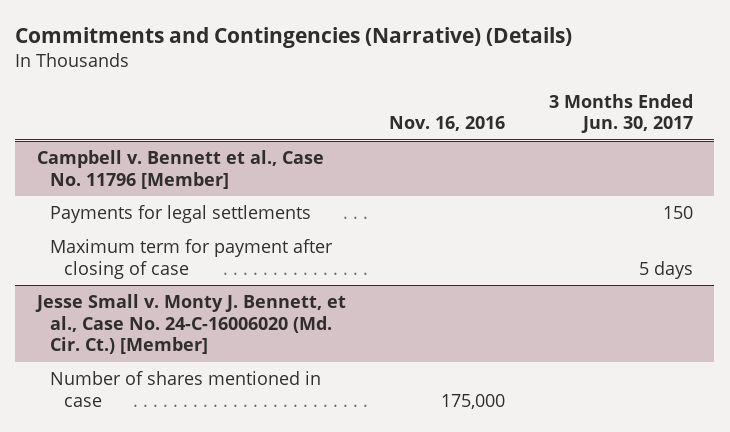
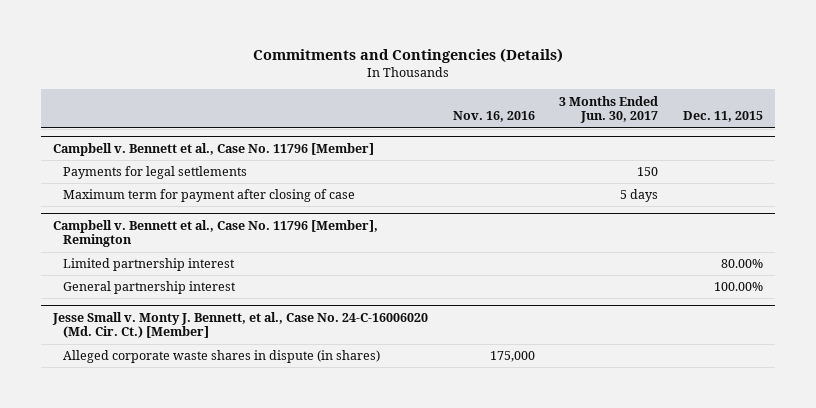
[15,26,573,48] Commitments and Contingencies (Narrative) (Details) -> [252,48,563,64] Commitments and Contingencies (Details)
none -> [682,111,763,123] Dec. 11, 2015
none -> [53,219,379,248] Campbell v. Bennett et al., Case No. 11796 [Member], Remington
none -> [62,258,235,272] Limited partnership interest
none -> [62,281,236,295] General partnership interest
[50,371,322,407] Number of shares mentioned in case -> [62,350,380,364] Alleged corporate waste shares in dispute (in shares)

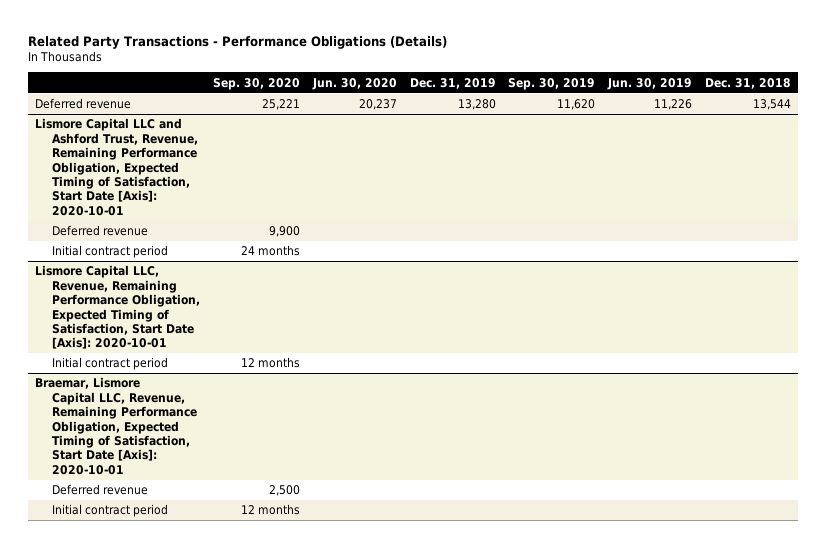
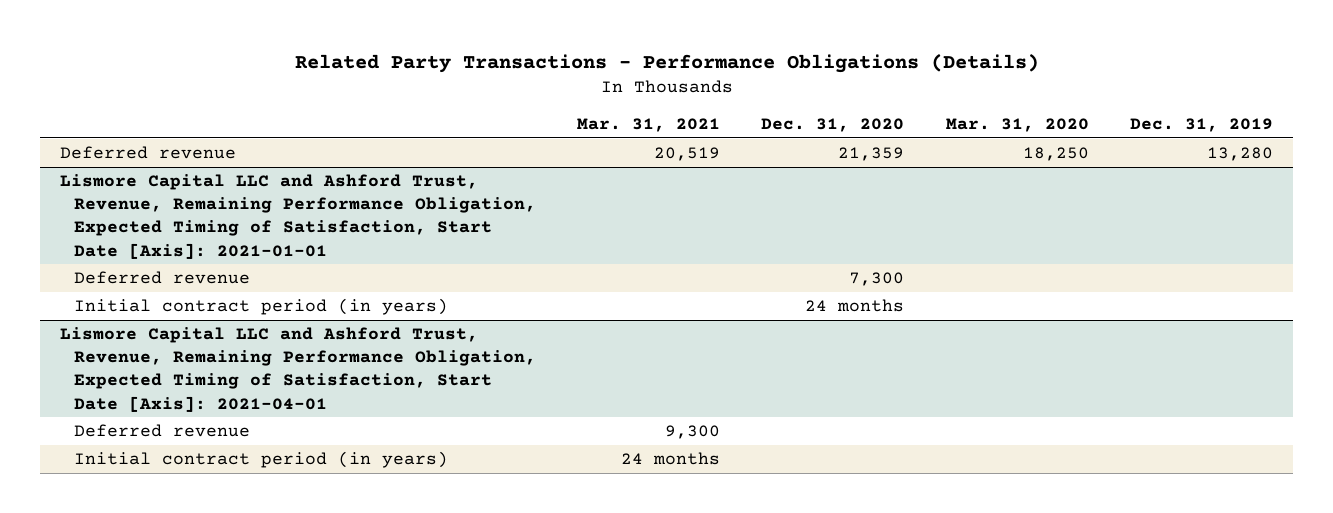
[212,77,300,90] Sep. 30, 2020 -> none
[311,77,397,90] Jun. 30, 2020 -> none
[508,77,596,90] Sep. 30, 2019 -> none
[607,77,693,90] Jun. 30, 2019 -> none
[705,77,792,89] Dec. 31, 2018 -> none
none -> [577,117,721,132] Mar. 31, 2021
none -> [761,117,905,132] Dec. 31, 2020
none -> [945,117,1089,132] Mar. 31, 2020
[34,118,198,216] Lismore Capital LLC and Ashford Trust, Revenue, Remaining Performance Obligation, Expected Timing of Satisfaction, Start Date [Axis]: 2020-10-01 -> [60,174,537,259] Lismore Capital LLC and Ashford Trust, Revenue, Remaining Performance Obligation, Expected Timing of Satisfaction, Start Date [Axis]: 2021-01-01
[34,377,197,475] Braemar, Lismore Capital LLC, Revenue, Remaining Performance Obligation, Expected Timing of Satisfaction, Start Date [Axis]: 2020-10-01 -> none
[51,484,148,496] Deferred revenue -> none
[51,504,168,518] Initial contract period -> none
[51,245,168,259] Initial contract period -> [74,298,449,316] Initial contract period (in years)
[34,265,200,350] Lismore Capital LLC, Revenue, Remaining Performance Obligation, Expected Timing of Satisfaction, Start Date [Axis]: 2020-10-01 -> [60,327,537,412] Lismore Capital LLC and Ashford Trust, Revenue, Remaining Performance Obligation, Expected Timing of Satisfaction, Start Date [Axis]: 2021-04-01
none -> [74,424,251,438] Deferred revenue
[51,357,168,371] Initial contract period -> [74,451,449,469] Initial contract period (in years)

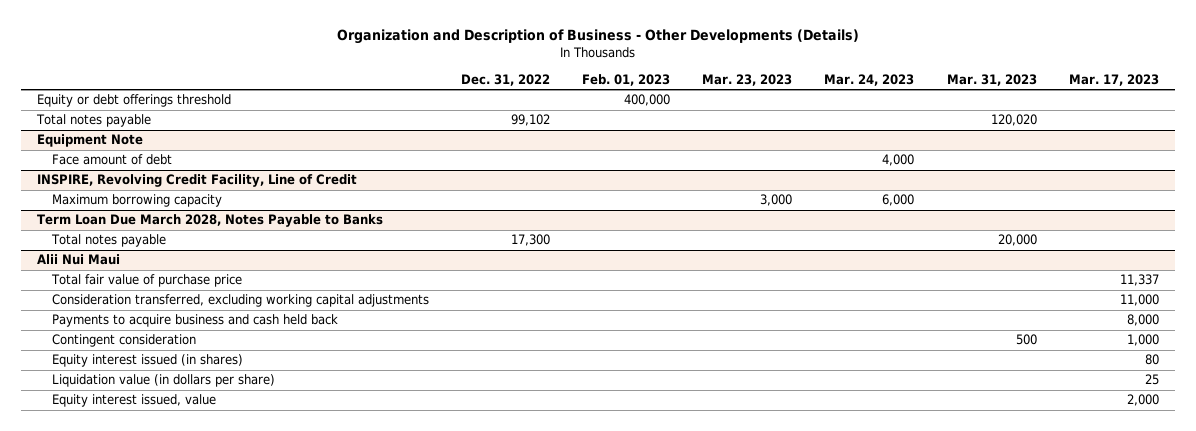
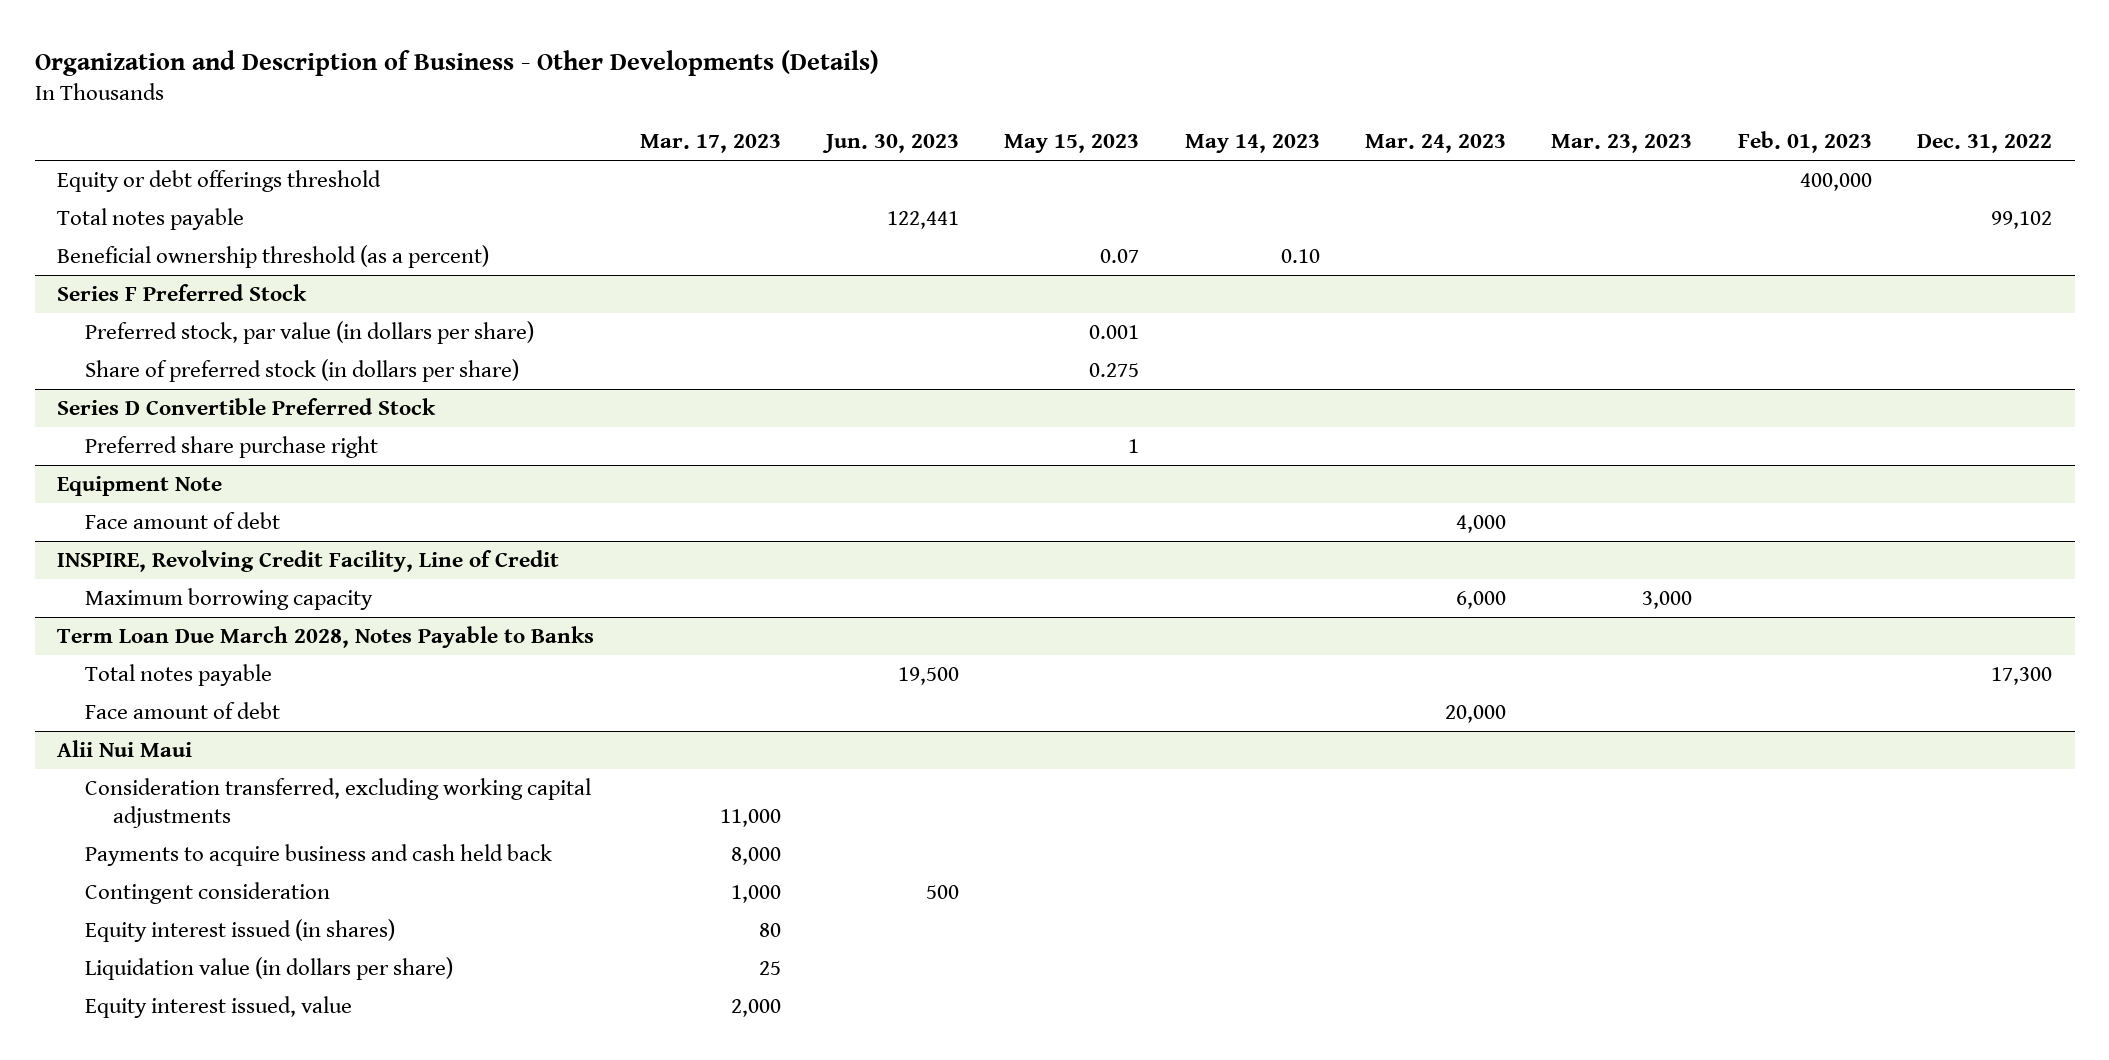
[946,73,1037,86] Mar. 31, 2023 -> none
none -> [822,134,960,154] Jun. 30, 2023
none -> [1004,134,1140,154] May 15, 2023
none -> [1184,134,1320,154] May 14, 2023
none -> [57,244,490,268] Beneficial ownership threshold (as a percent)
none -> [57,283,308,301] Series F Preferred Stock
none -> [85,320,535,344] Preferred stock, par value (in dollars per share)
none -> [85,358,520,382] Share of preferred stock (in dollars per share)
none -> [57,397,437,415] Series D Convertible Preferred Stock
none -> [85,435,379,458] Preferred share purchase right
none -> [85,701,281,719] Face amount of debt
[50,274,242,288] Total fair value of purchase price -> none

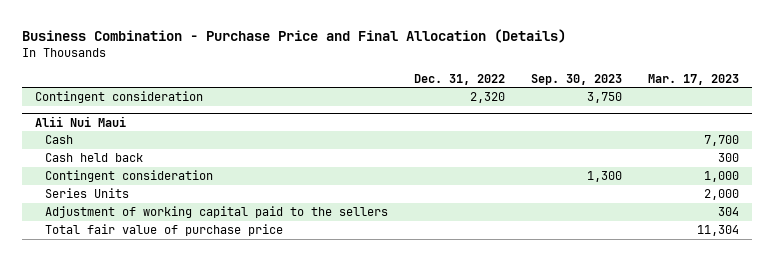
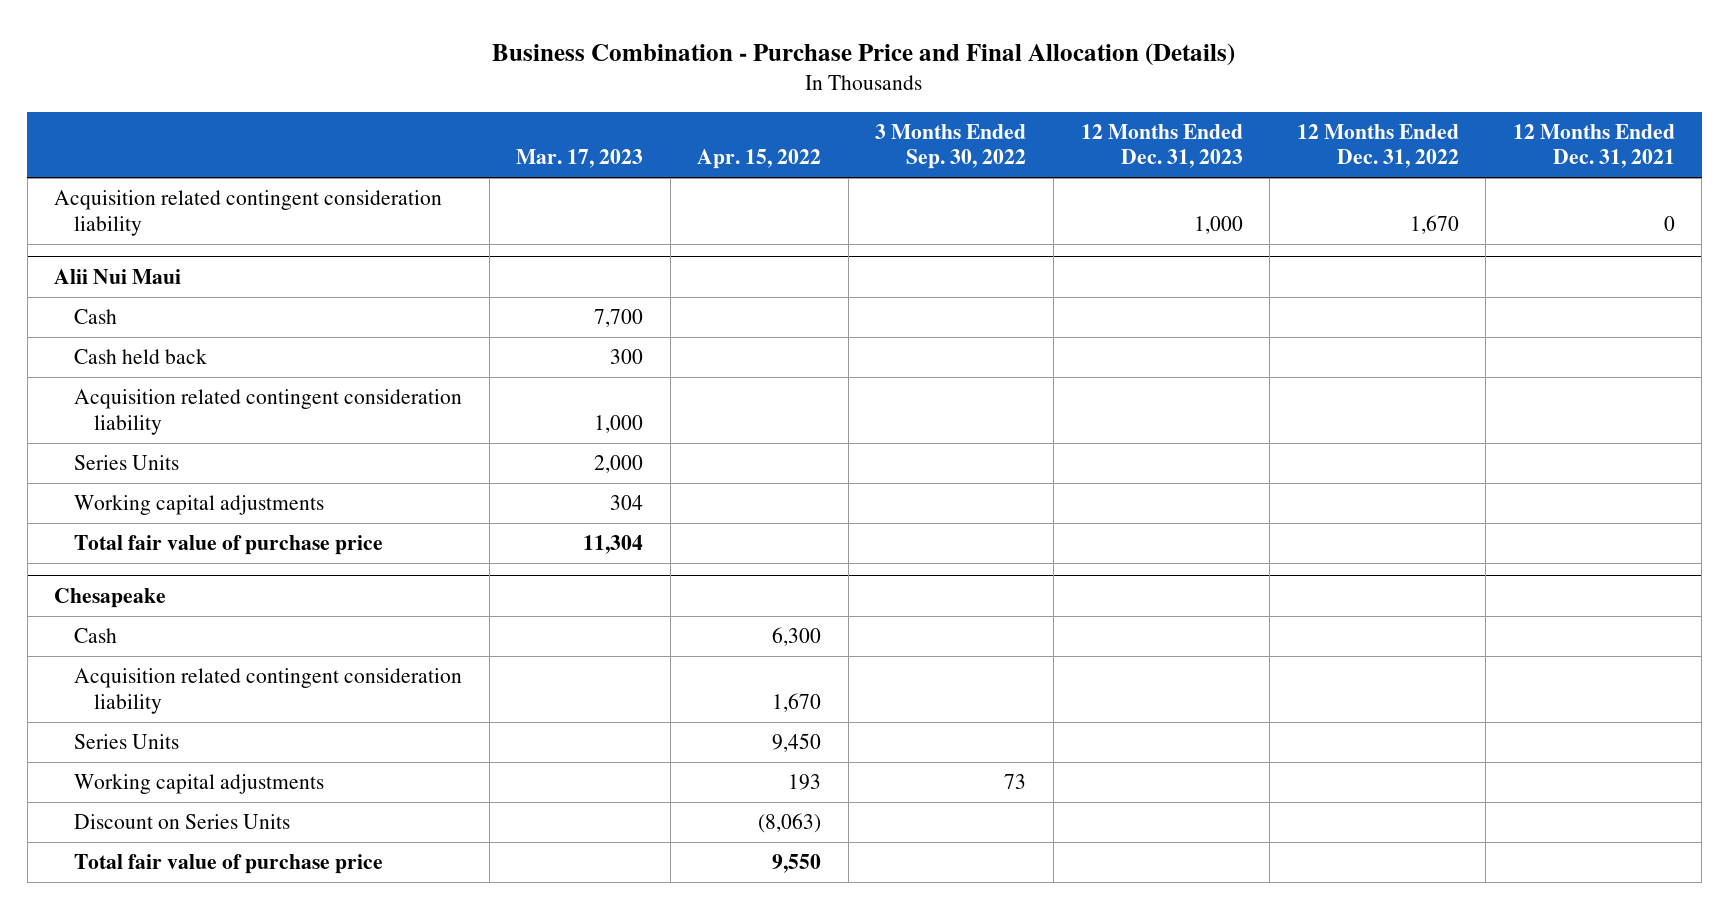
[413,73,505,85] Dec. 31, 2022 -> none
[530,73,622,85] Sep. 30, 2023 -> none
none -> [697,149,822,170] Apr. 15, 2022
none -> [875,123,1027,170] 3 Months Ended Sep. 30, 2022
none -> [1080,123,1243,169] 12 Months Ended Dec. 31, 2023
none -> [1296,123,1459,169] 12 Months Ended Dec. 31, 2022
none -> [1512,123,1675,169] 12 Months Ended Dec. 31, 2021
[34,91,203,104] Contingent consideration -> none
none -> [54,190,443,236] Acquisition related contingent consideration liability
[44,170,213,183] Contingent consideration -> none
none -> [74,389,463,435] Acquisition related contingent consideration liability
[44,206,388,219] Adjustment of working capital paid to the sellers -> [74,495,325,516] Working capital adjustments
none -> [54,587,167,608] Chesapeake
none -> [74,628,118,644] Cash
none -> [74,668,463,714] Acquisition related contingent consideration liability
none -> [74,734,180,750] Series Units
none -> [74,774,325,795] Working capital adjustments
none -> [74,814,291,830] Discount on Series Units
none -> [74,854,384,875] Total fair value of purchase price

